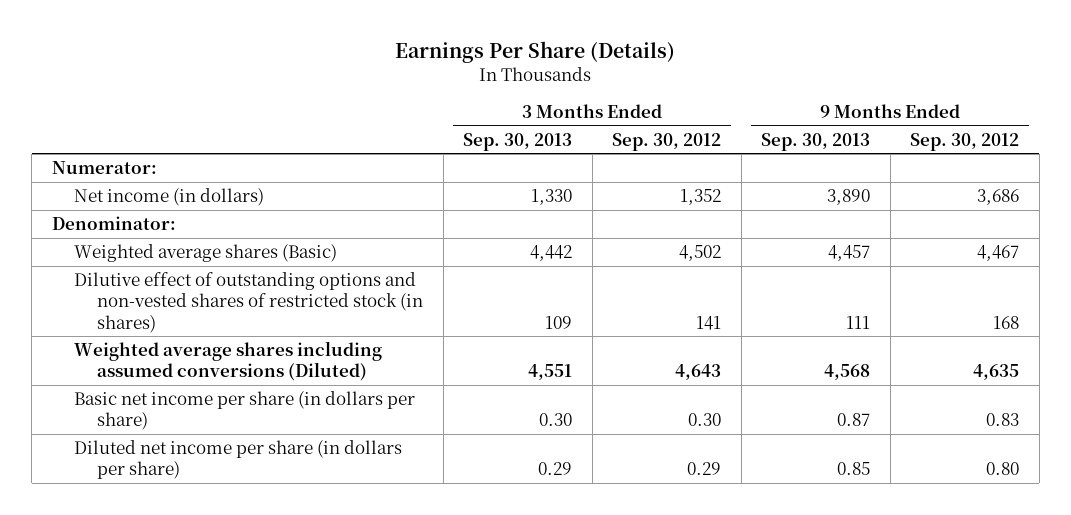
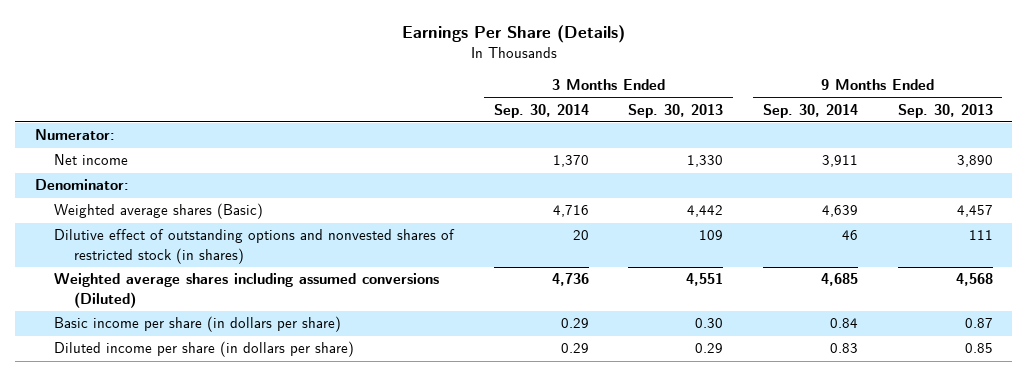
[612,132,722,151] Sep. 30, 2012 -> none
[910,132,1020,151] Sep. 30, 2012 -> none
none -> [493,103,589,118] Sep. 30, 2014
none -> [763,103,859,118] Sep. 30, 2014
[74,188,265,207] Net income (in dollars) -> [54,154,129,166] Net income
[74,272,424,333] Dilutive effect of outstanding options and non-vested shares of restricted stock (in shares) -> [54,229,456,264] Dilutive effect of outstanding options and nonvested shares of restricted stock (in shares)
[74,391,416,431] Basic net income per share (in dollars per share) -> [54,316,342,333] Basic income per share (in dollars per share)
[74,440,403,480] Diluted net income per share (in dollars per share) -> [54,341,355,358] Diluted income per share (in dollars per share)

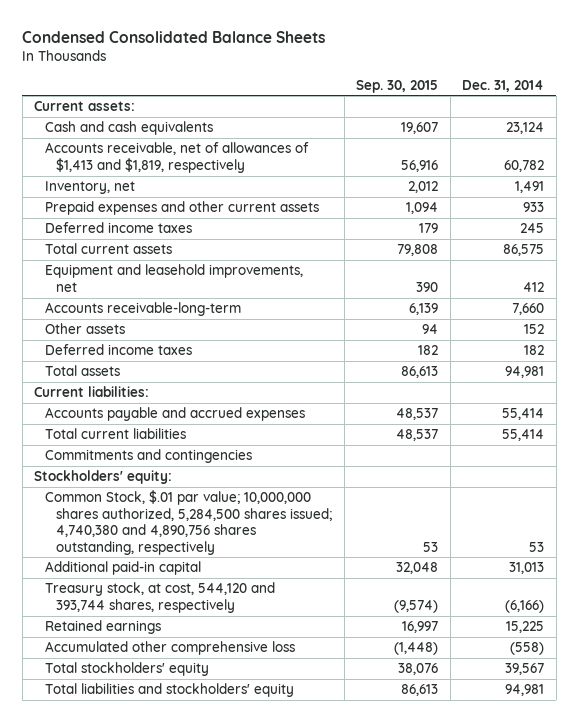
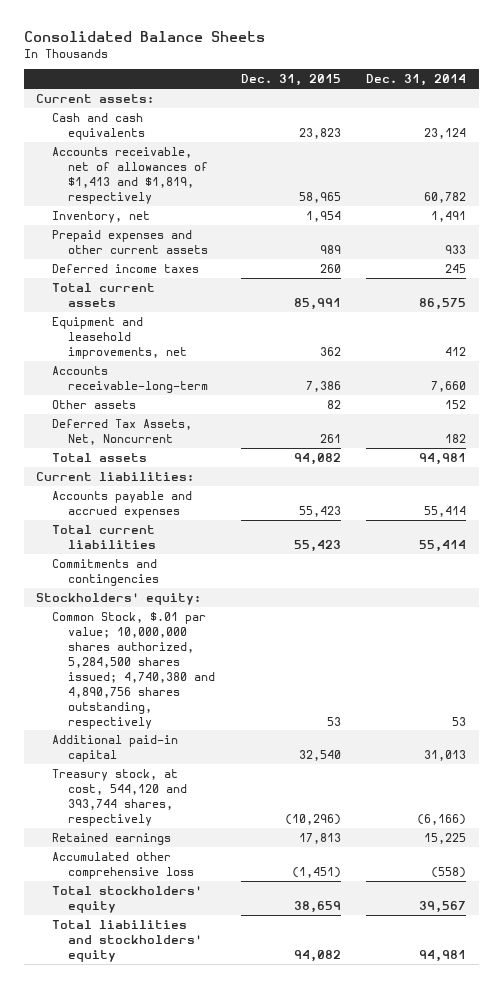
[22,30,326,43] Condensed Consolidated Balance Sheets -> [23,30,265,42] Consolidated Balance Sheets
[356,79,439,93] Sep. 30, 2015 -> none
none -> [240,74,341,87] Dec. 31, 2015
[45,344,193,356] Deferred income taxes -> [52,418,193,445] Deferred Tax Assets, Net, Noncurrent

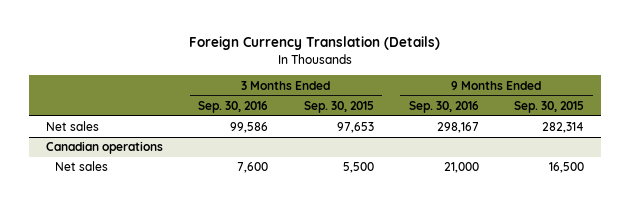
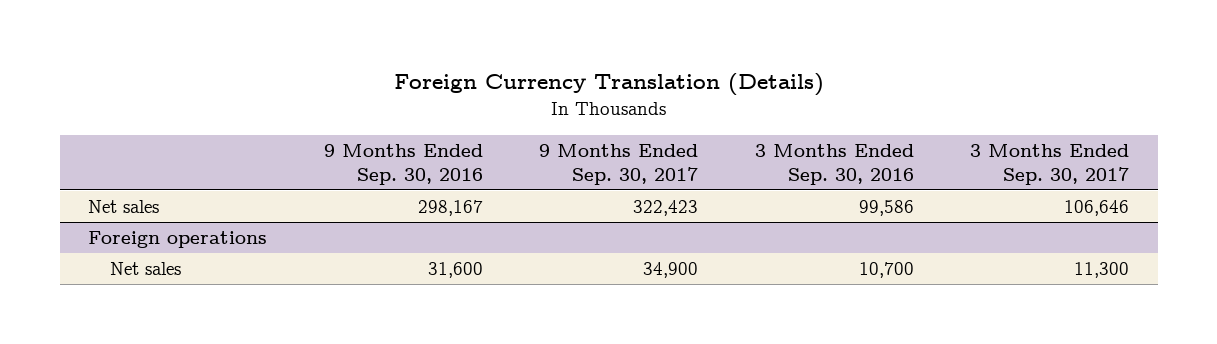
[303,101,374,114] Sep. 30, 2015 -> none
[513,101,584,114] Sep. 30, 2015 -> none
none -> [539,143,699,185] 9 Months Ended Sep. 30, 2017
none -> [970,143,1130,185] 3 Months Ended Sep. 30, 2017
[46,141,164,155] Canadian operations -> [87,231,267,249] Foreign operations
[237,162,269,174] 7,600 -> [858,262,914,279] 10,700
[443,162,479,174] 21,000 -> [427,262,483,279] 31,600

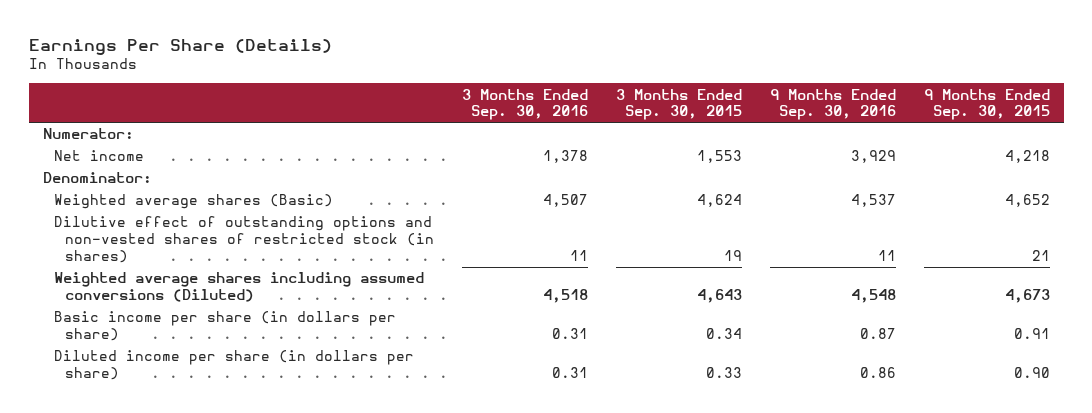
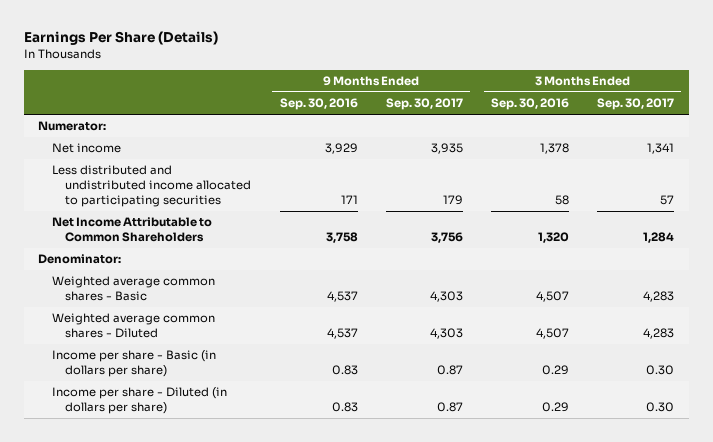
[615,88,742,121] 3 Months Ended Sep. 30, 2015 -> none
[923,88,1050,121] 9 Months Ended Sep. 30, 2015 -> none
none -> [385,98,463,111] Sep. 30, 2017
none -> [597,98,675,111] Sep. 30, 2017
none -> [51,165,252,208] Less distributed and undistributed income allocated to participating securities
none -> [51,217,212,243] Net Income Attributable to Common Shareholders
[54,216,435,264] Dilutive effect of outstanding options and non-vested shares of restricted stock (in shares) -> none
[54,194,334,210] Weighted average shares (Basic) -> [51,276,215,302] Weighted average common shares - Basic
[54,272,425,303] Weighted average shares including assumed conversions (Diluted) -> [51,313,215,339] Weighted average common shares - Diluted
[543,289,589,304] 4,518 -> [536,328,570,340] 4,507
[850,289,896,304] 4,548 -> [326,328,358,340] 4,537
[54,311,397,342] Basic income per share (in dollars per share) -> [51,350,216,378] Income per share - Basic (in dollars per share)
[552,328,589,340] 0.31 -> [542,365,570,376] 0.29
[859,328,896,340] 0.87 -> [331,365,358,376] 0.83
[54,350,415,381] Diluted income per share (in dollars per share) -> [51,387,227,415] Income per share - Diluted (in dollars per share)
[552,367,589,379] 0.31 -> [542,402,570,413] 0.29
[859,367,896,379] 0.86 -> [331,402,358,413] 0.83

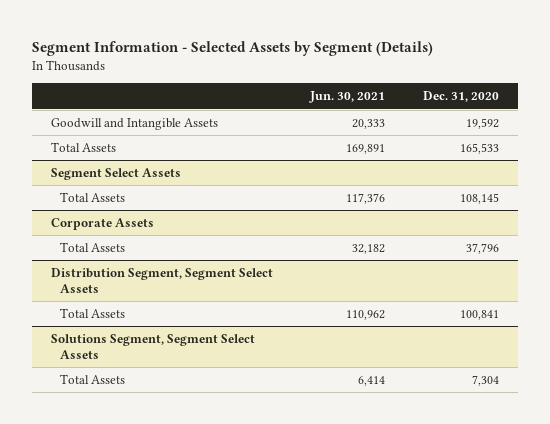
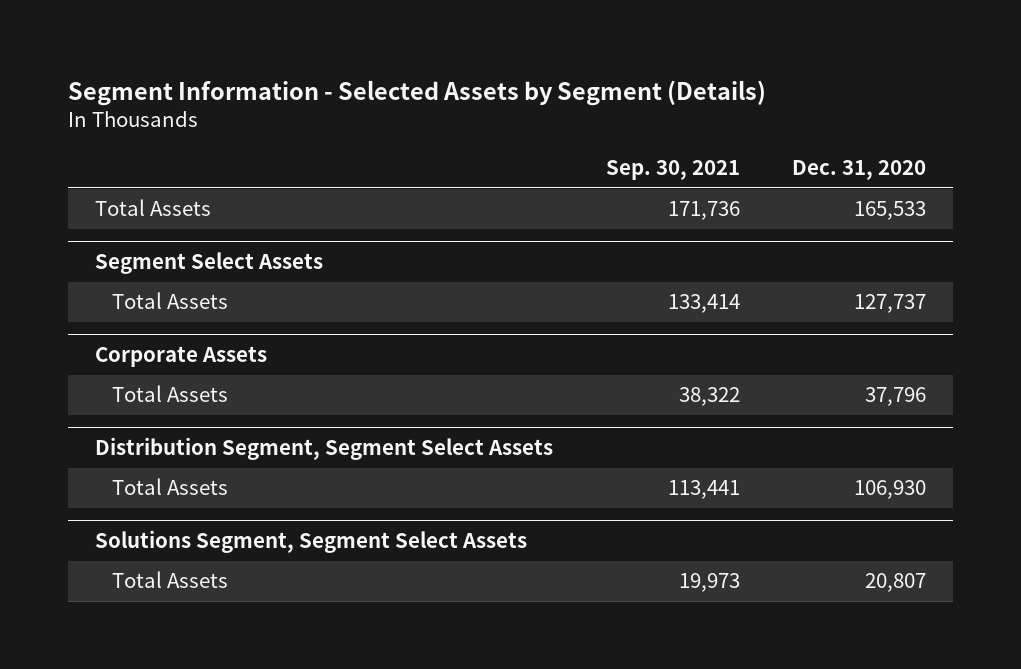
[309,91,386,104] Jun. 30, 2021 -> none
none -> [605,159,740,180] Sep. 30, 2021
[50,117,218,130] Goodwill and Intangible Assets -> none
[459,192,499,204] 108,145 -> [854,294,927,314] 127,737
[459,309,499,320] 100,841 -> [854,480,927,500] 106,930
[471,374,499,386] 7,304 -> [865,573,927,593] 20,807

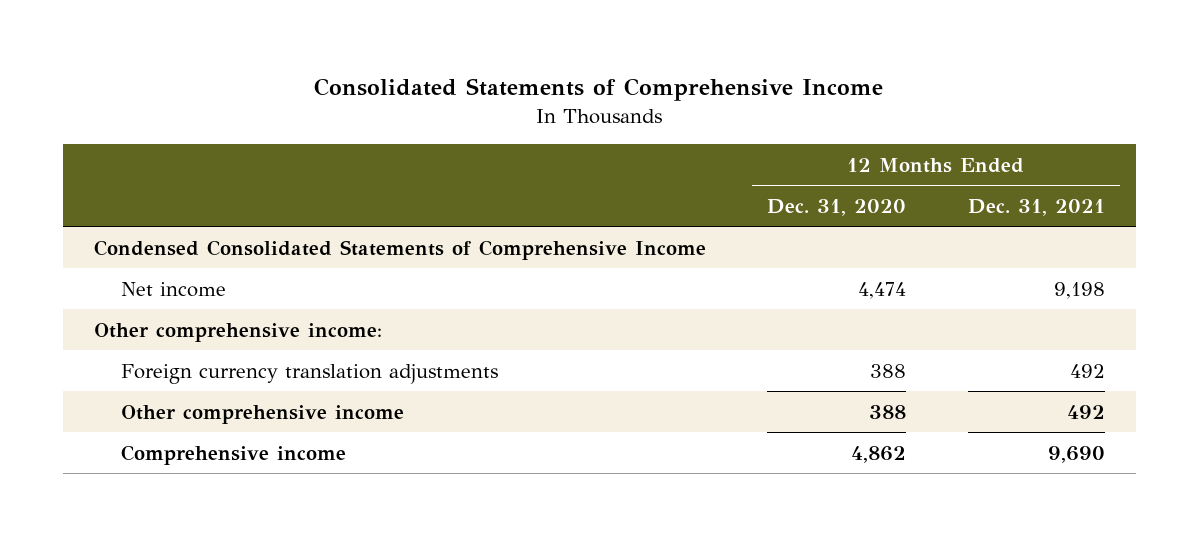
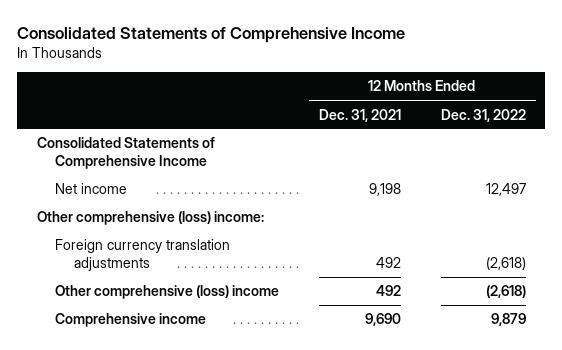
[767,198,907,216] Dec. 31, 2020 -> none
none -> [440,108,526,122] Dec. 31, 2022
[94,239,707,260] Condensed Consolidated Statements of Comprehensive Income -> [36,137,215,170] Consolidated Statements of Comprehensive Income
[94,322,383,342] Other comprehensive income: -> [36,211,264,226] Other comprehensive (loss) income:
[120,404,404,424] Other comprehensive income -> [55,285,280,300] Other comprehensive (loss) income

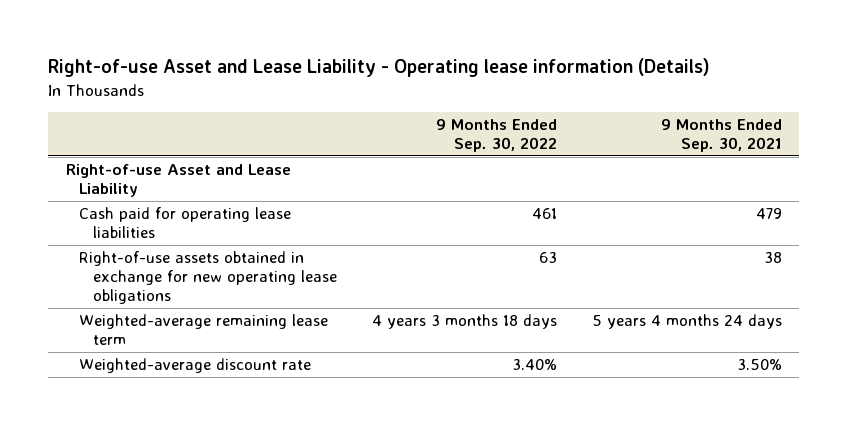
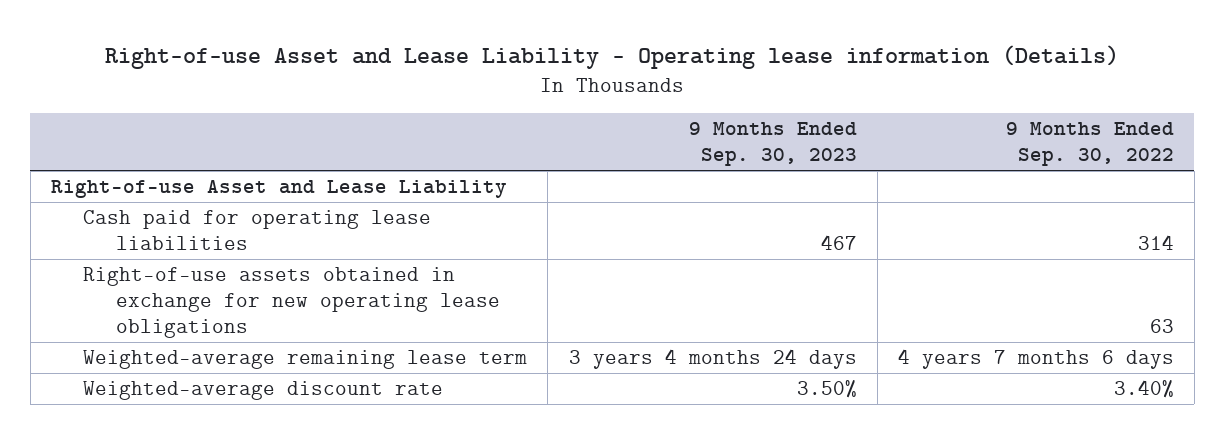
[660,118,782,153] 9 Months Ended Sep. 30, 2021 -> none
none -> [688,122,857,167] 9 Months Ended Sep. 30, 2023
[531,207,557,219] 461 -> [1137,235,1174,251] 314
[371,313,557,329] 4 years 3 months 18 days -> [897,349,1174,370] 4 years 7 months 6 days

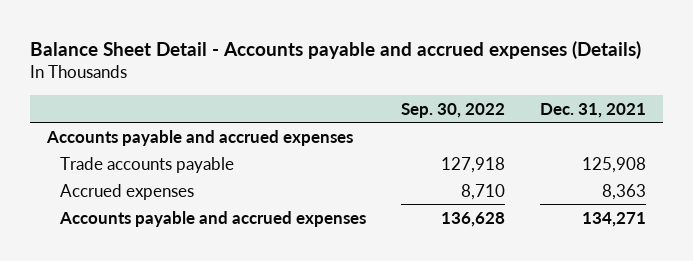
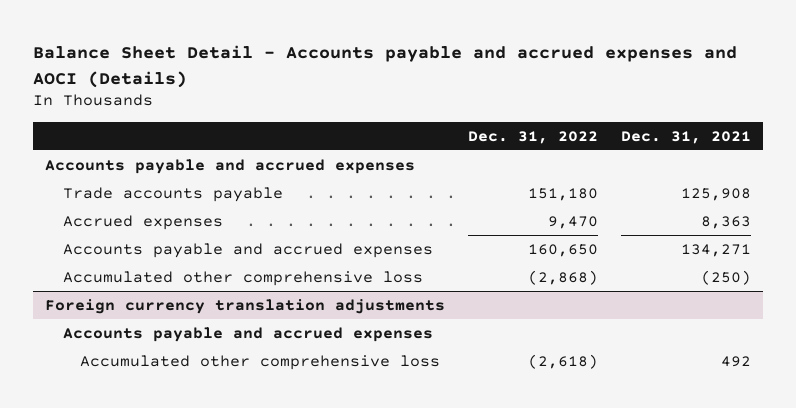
[29,40,641,59] Balance Sheet Detail - Accounts payable and accrued expenses (Details) -> [33,45,738,88] Balance Sheet Detail - Accounts payable and accrued expenses and AOCI (Details)
[400,102,505,118] Sep. 30, 2022 -> none
none -> [467,130,598,144] Dec. 31, 2022
none -> [62,270,423,286] Accumulated other comprehensive loss
none -> [44,298,445,314] Foreign currency translation adjustments
none -> [62,326,433,342] Accounts payable and accrued expenses
none -> [80,354,441,370] Accumulated other comprehensive loss

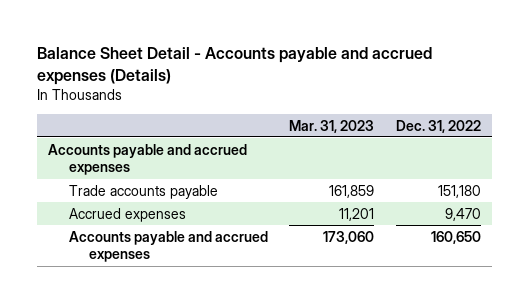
[33,45,738,88] Balance Sheet Detail - Accounts payable and accrued expenses and AOCI (Details) -> [37,47,433,85] Balance Sheet Detail - Accounts payable and accrued expenses (Details)
[621,130,752,144] Dec. 31, 2021 -> none
none -> [289,119,375,133] Mar. 31, 2023
[62,270,423,286] Accumulated other comprehensive loss -> none
[44,298,445,314] Foreign currency translation adjustments -> none
[62,326,433,342] Accounts payable and accrued expenses -> none
[80,354,441,370] Accumulated other comprehensive loss -> none

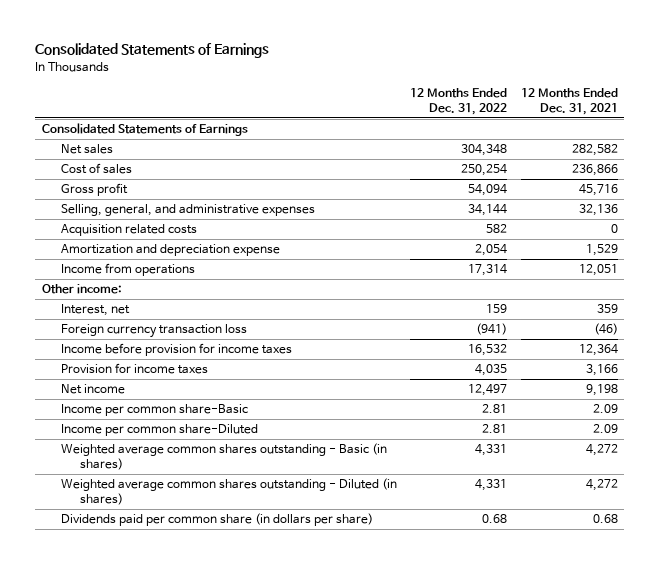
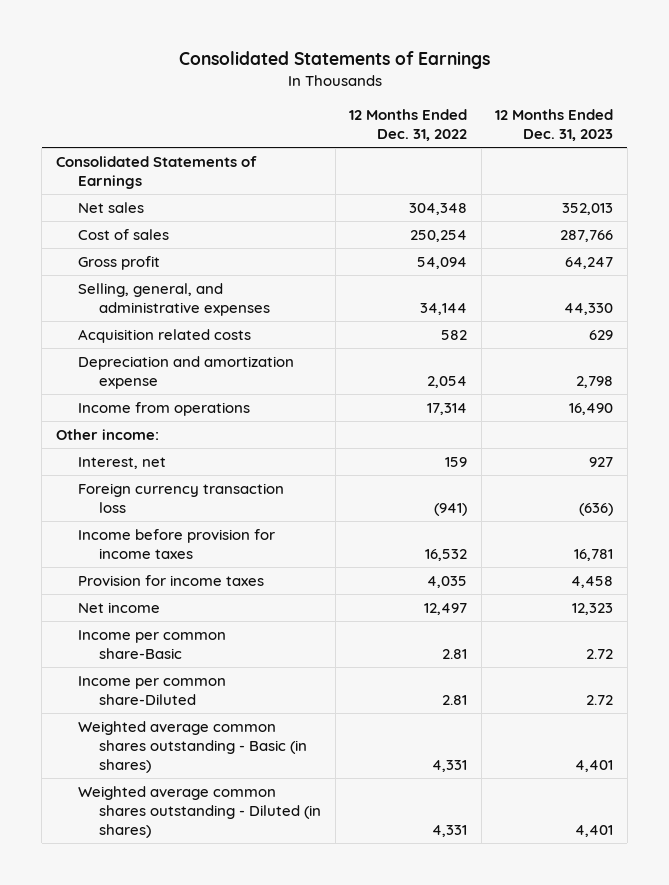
[520,88,618,116] 12 Months Ended Dec. 31, 2021 -> none
none -> [495,108,614,142] 12 Months Ended Dec. 31, 2023
[60,244,280,257] Amortization and depreciation expense -> [77,355,294,389] Depreciation and amortization expense
[60,513,373,527] Dividends paid per common share (in dollars per share) -> none

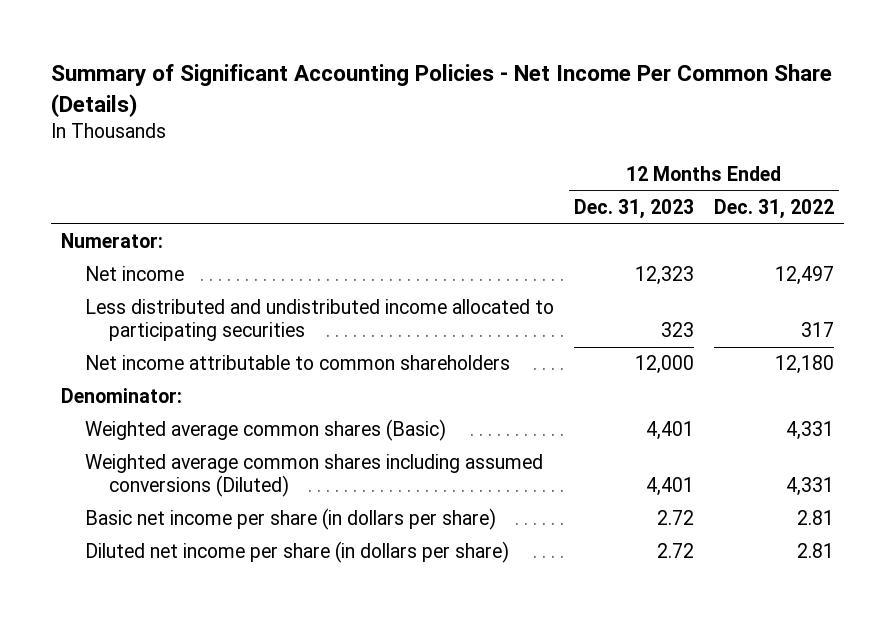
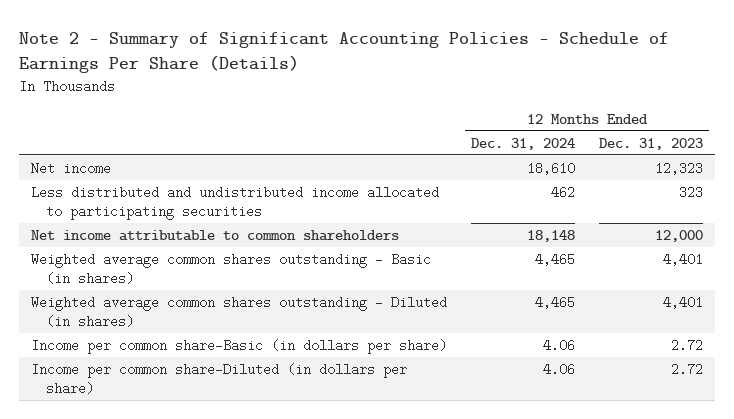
[51,64,833,117] Summary of Significant Accounting Policies - Net Income Per Common Share (Details) -> [19,31,670,73] Note 2 - Summary of Significant Accounting Policies - Schedule of Earnings Per Share (Details)
[713,198,834,219] Dec. 31, 2022 -> none
none -> [471,137,576,150] Dec. 31, 2024
[60,233,163,249] Numerator: -> none
[60,388,182,404] Denominator: -> none
[84,419,446,442] Weighted average common shares (Basic) -> [31,252,432,286] Weighted average common shares outstanding - Basic (in shares)
[84,454,543,497] Weighted average common shares including assumed conversions (Diluted) -> [31,295,448,329] Weighted average common shares outstanding - Diluted (in shares)
[84,508,496,531] Basic net income per share (in dollars per share) -> [31,338,448,354] Income per common share-Basic (in dollars per share)
[84,541,509,564] Diluted net income per share (in dollars per share) -> [31,362,408,396] Income per common share-Diluted (in dollars per share)

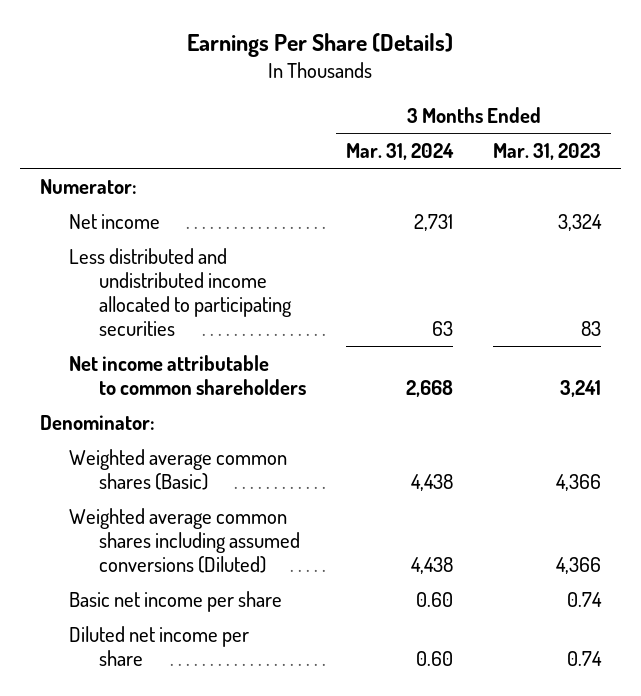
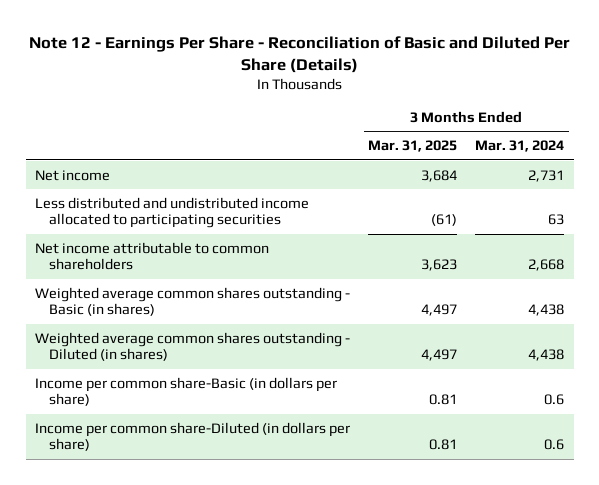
[187,32,454,57] Earnings Per Share (Details) -> [28,35,570,74] Note 12 - Earnings Per Share - Reconciliation of Basic and Diluted Per Share (Details)
[493,143,602,161] Mar. 31, 2023 -> none
none -> [368,140,458,153] Mar. 31, 2025
[39,178,137,194] Numerator: -> none
[39,414,155,430] Denominator: -> none
[69,448,288,490] Weighted average common shares (Basic) -> [34,286,350,317] Weighted average common shares outstanding - Basic (in shares)
[69,507,301,574] Weighted average common shares including assumed conversions (Diluted) -> [34,331,350,362] Weighted average common shares outstanding - Diluted (in shares)
[69,590,283,612] Basic net income per share -> [34,376,337,407] Income per common share-Basic (in dollars per share)
[416,591,454,607] 0.60 -> [544,394,565,406] 0.6
[69,625,250,666] Diluted net income per share -> [34,421,350,452] Income per common share-Diluted (in dollars per share)
[416,650,454,666] 0.60 -> [544,439,565,451] 0.6

